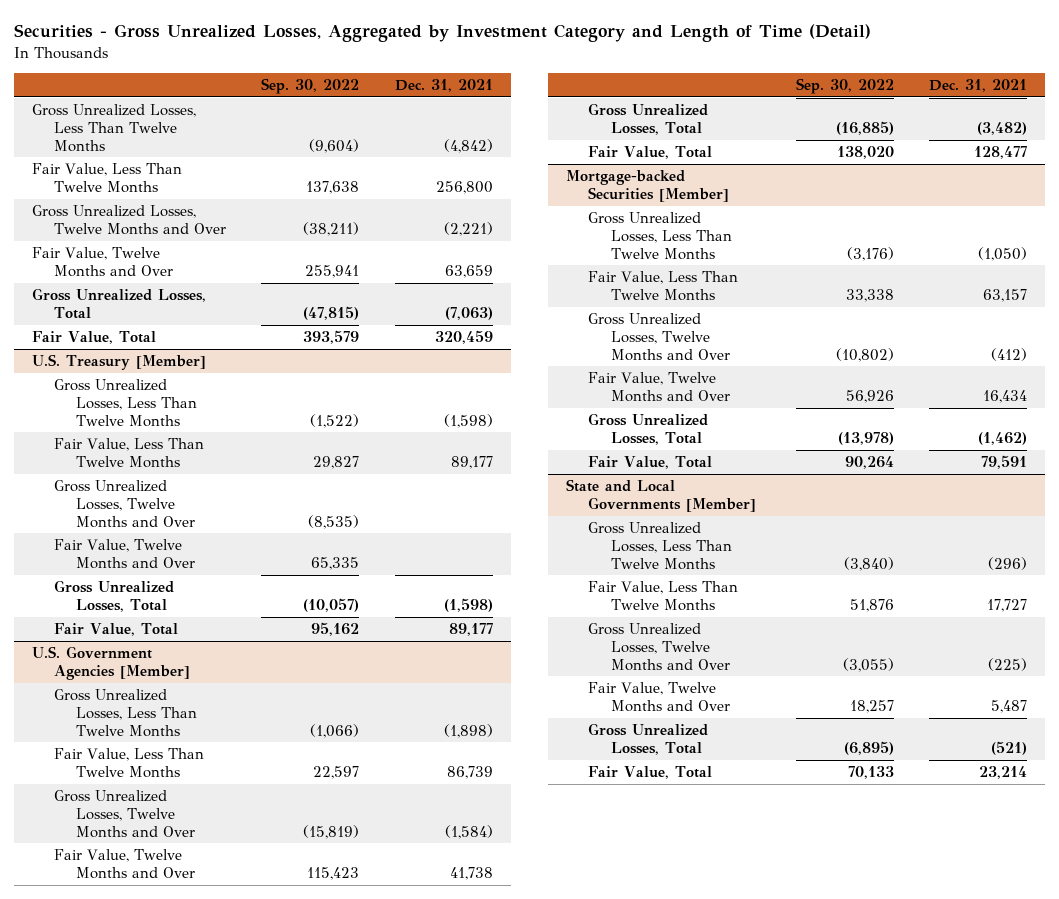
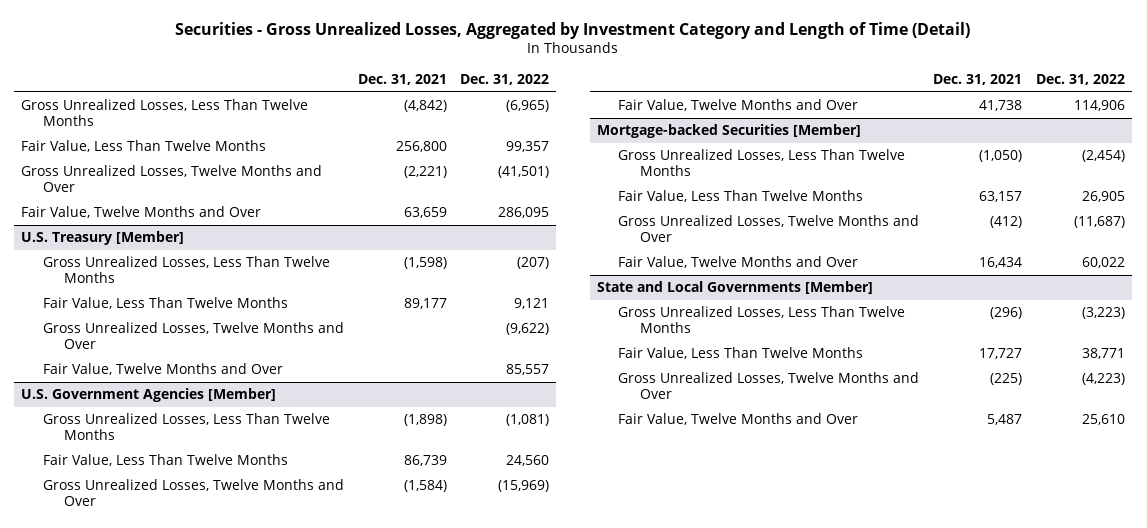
[261,77,360,94] Sep. 30, 2022 -> none
none -> [460,74,550,86] Dec. 31, 2022
[31,288,206,319] Gross Unrealized Losses, Total -> none
[31,331,156,345] Fair Value, Total -> none
[53,580,174,612] Gross Unrealized Losses, Total -> none
[53,623,178,637] Fair Value, Total -> none
[588,103,709,135] Gross Unrealized Losses, Total -> none
[588,146,713,160] Fair Value, Total -> none
[588,413,709,445] Gross Unrealized Losses, Total -> none
[588,456,713,470] Fair Value, Total -> none
[588,723,709,755] Gross Unrealized Losses, Total -> none
[588,766,713,780] Fair Value, Total -> none

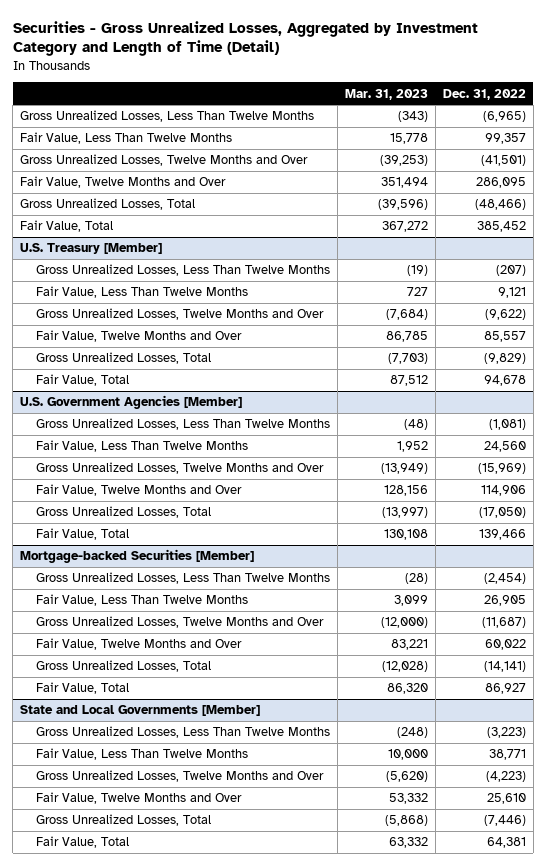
[357,74,447,86] Dec. 31, 2021 -> none
none -> [344,88,428,100] Mar. 31, 2023
none -> [20,198,196,211] Gross Unrealized Losses, Total
none -> [20,220,114,233] Fair Value, Total
none -> [35,352,211,365] Gross Unrealized Losses, Total
none -> [35,374,129,387] Fair Value, Total
none -> [35,506,211,519] Gross Unrealized Losses, Total
none -> [35,528,129,541] Fair Value, Total
none -> [35,660,211,673] Gross Unrealized Losses, Total
none -> [35,682,129,695] Fair Value, Total
none -> [35,814,211,827] Gross Unrealized Losses, Total
none -> [35,836,129,849] Fair Value, Total

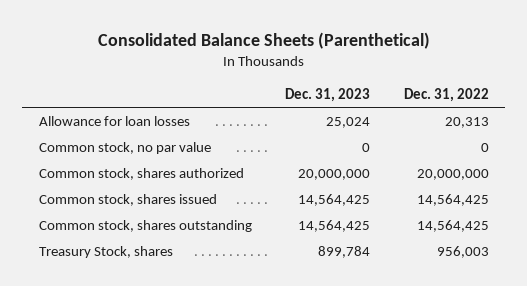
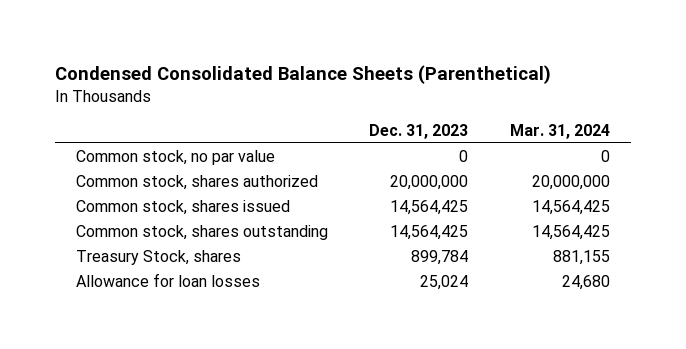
[97,31,430,49] Consolidated Balance Sheets (Parenthetical) -> [55,65,552,85] Condensed Consolidated Balance Sheets (Parenthetical)
[403,88,489,103] Dec. 31, 2022 -> none
none -> [509,124,610,140] Mar. 31, 2024
[38,115,190,126] Allowance for loan losses -> [75,273,260,288] Allowance for loan losses

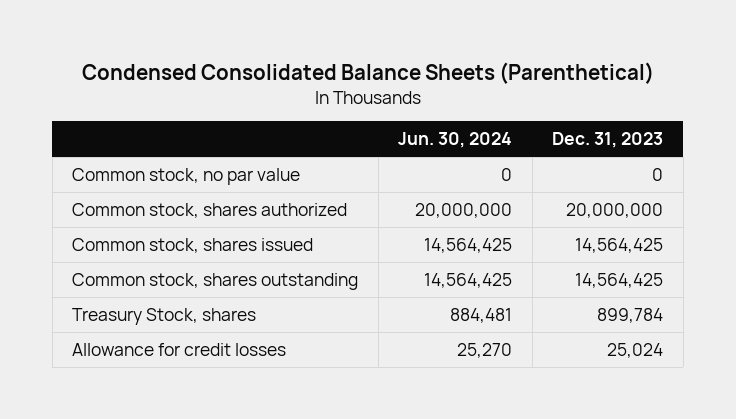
[509,124,610,140] Mar. 31, 2024 -> none
none -> [398,132,513,149] Jun. 30, 2024
[75,273,260,288] Allowance for loan losses -> [72,342,287,356] Allowance for credit losses

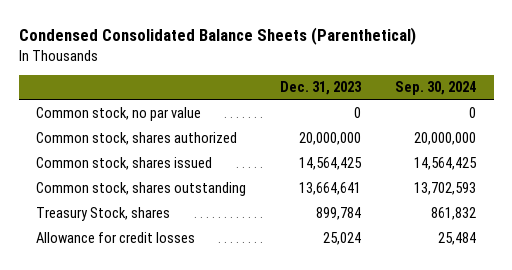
[398,132,513,149] Jun. 30, 2024 -> none
none -> [395,81,477,96] Sep. 30, 2024
[575,272,664,288] 14,564,425 -> [299,182,362,196] 13,664,641

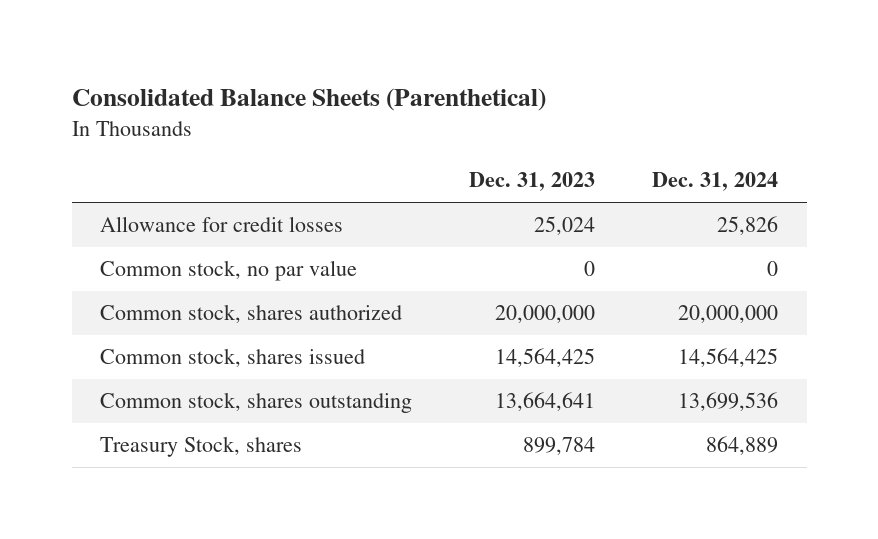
[18,27,416,46] Condensed Consolidated Balance Sheets (Parenthetical) -> [71,88,546,112] Consolidated Balance Sheets (Parenthetical)
[395,81,477,96] Sep. 30, 2024 -> none
none -> [652,172,779,192] Dec. 31, 2024
[35,232,195,244] Allowance for credit losses -> [100,216,344,233] Allowance for credit losses

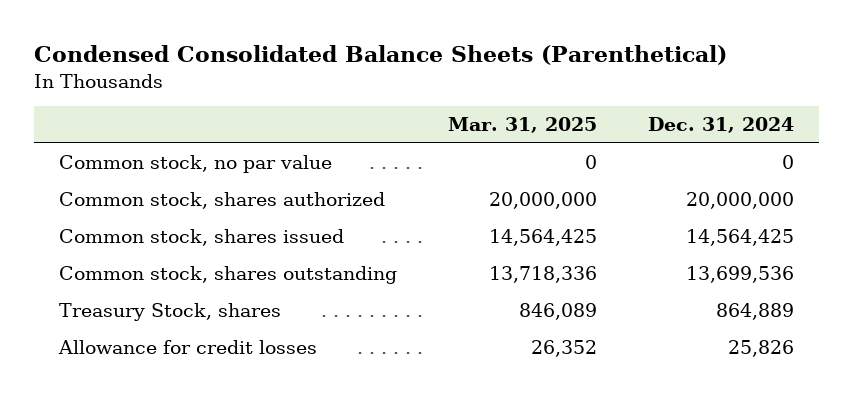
[71,88,546,112] Consolidated Balance Sheets (Parenthetical) -> [33,45,727,66] Condensed Consolidated Balance Sheets (Parenthetical)
[469,172,596,192] Dec. 31, 2023 -> none
none -> [448,117,598,134] Mar. 31, 2025
[100,216,344,233] Allowance for credit losses -> [58,340,318,355] Allowance for credit losses

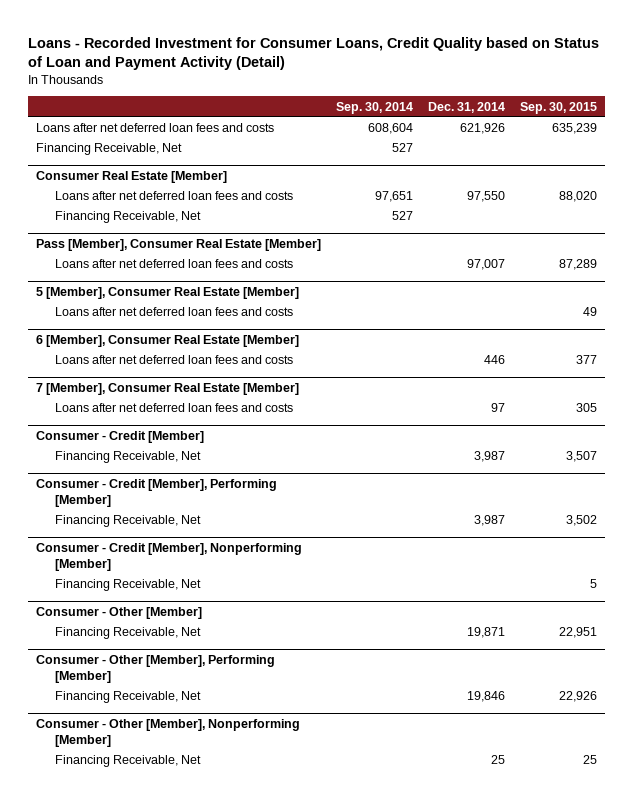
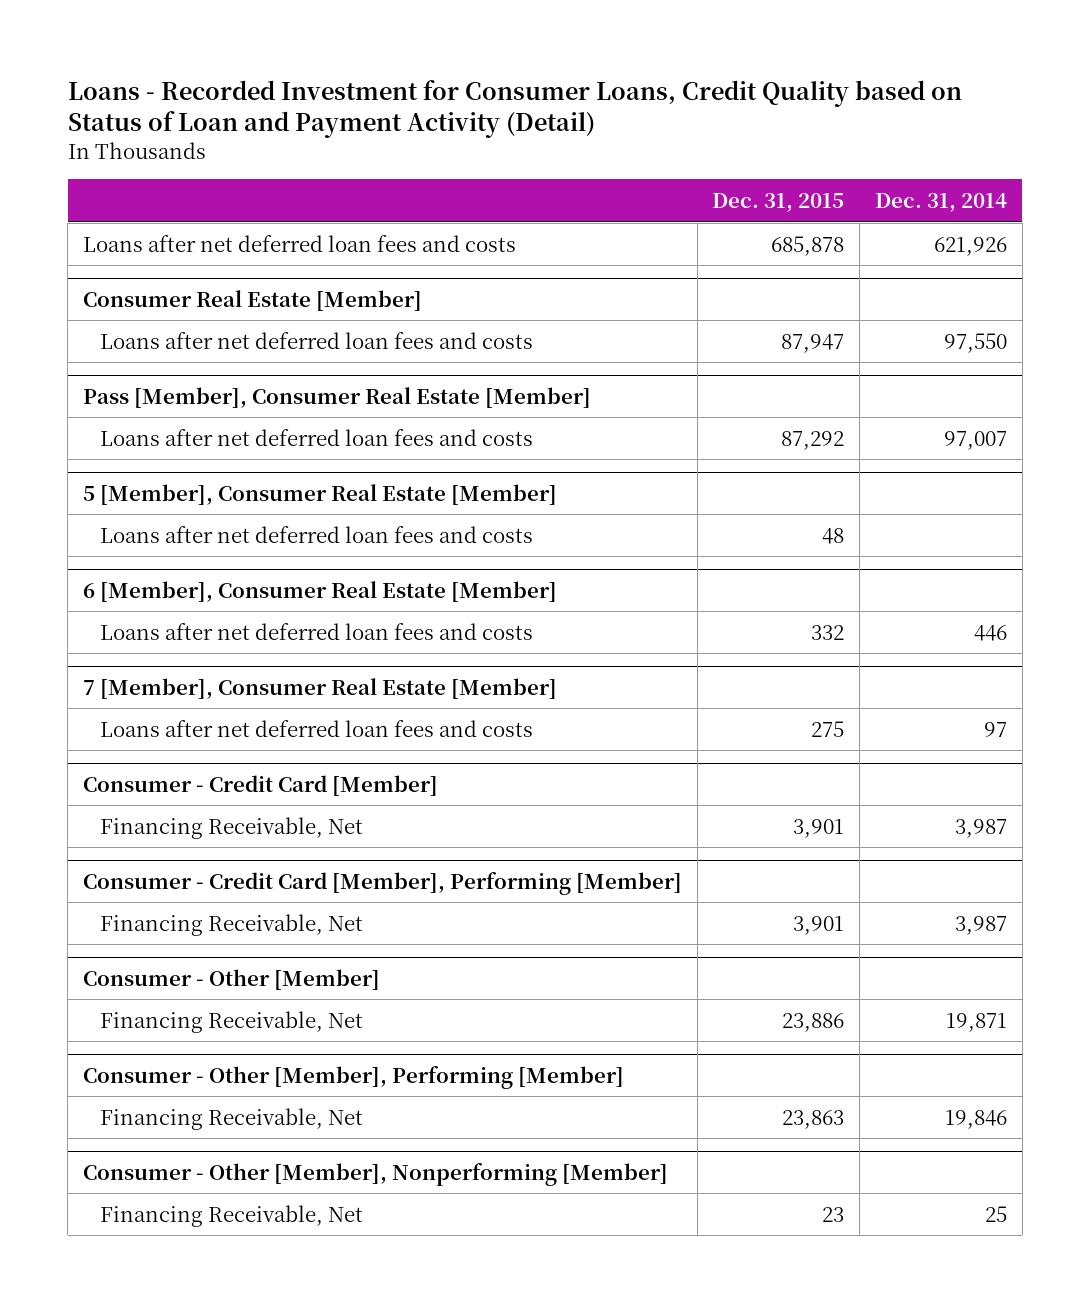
[335,101,413,114] Sep. 30, 2014 -> none
[520,101,598,114] Sep. 30, 2015 -> none
none -> [712,193,845,213] Dec. 31, 2015
[35,143,182,156] Financing Receivable, Net -> none
[54,211,201,224] Financing Receivable, Net -> none
[35,431,204,444] Consumer - Credit [Member] -> [82,774,438,796] Consumer - Credit Card [Member]
[35,479,277,508] Consumer - Credit [Member], Performing [Member] -> [82,871,682,895] Consumer - Credit Card [Member], Performing [Member]
[35,543,302,572] Consumer - Credit [Member], Nonperforming [Member] -> none
[54,579,201,592] Financing Receivable, Net -> none

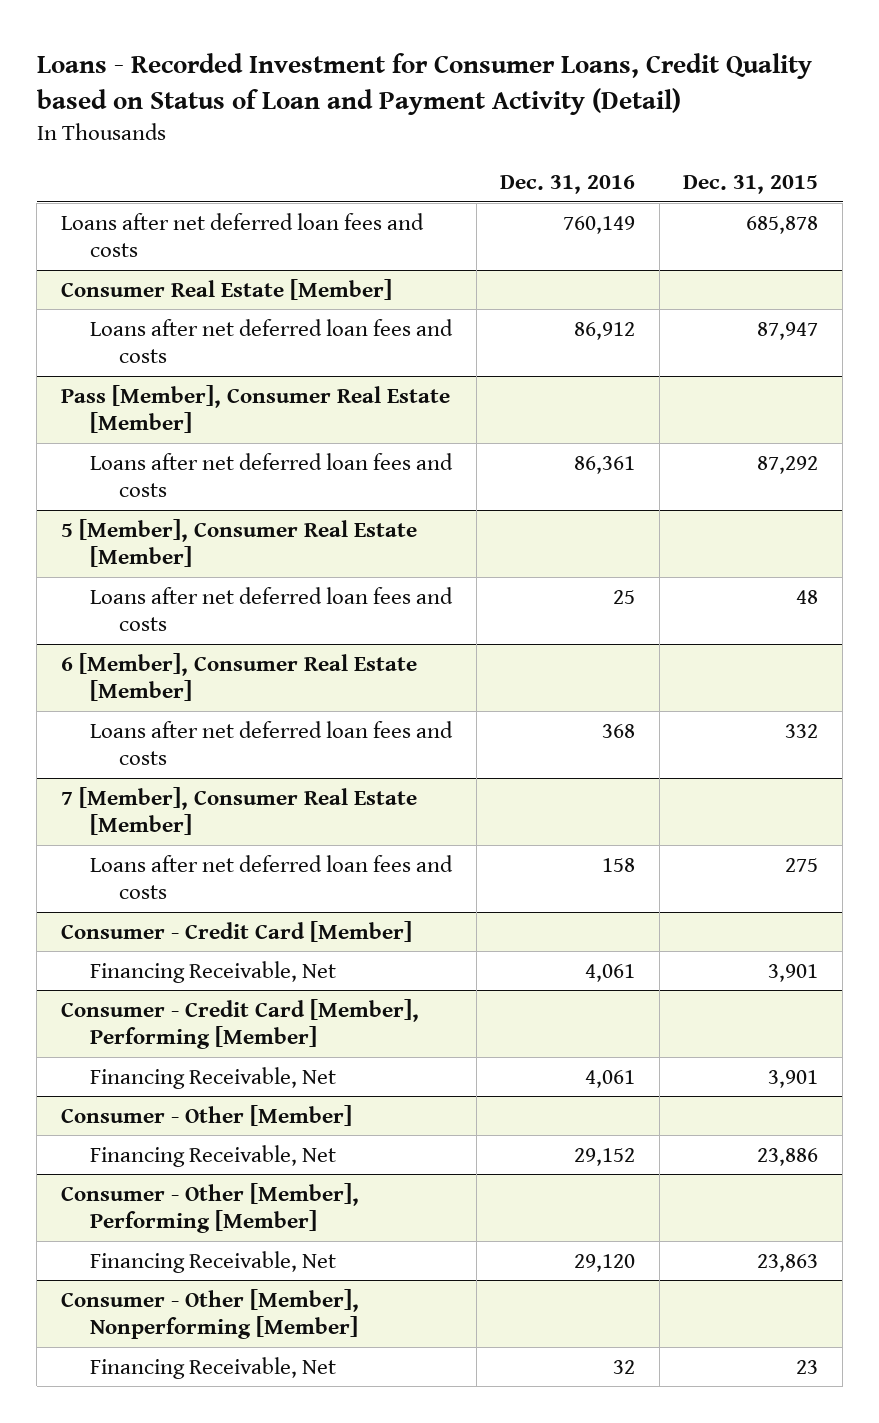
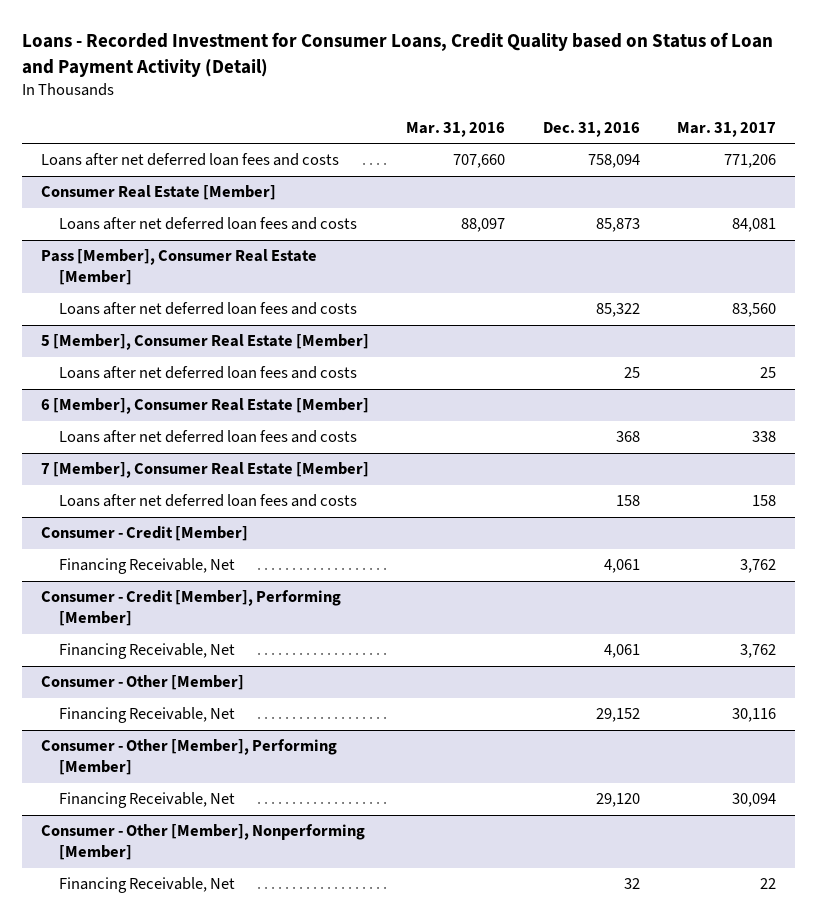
[683,175,819,195] Dec. 31, 2015 -> none
none -> [406,121,506,137] Mar. 31, 2016
none -> [677,121,777,137] Mar. 31, 2017
[563,215,636,234] 760,149 -> [587,154,640,169] 758,094
[574,321,636,340] 86,912 -> [595,218,640,233] 85,873
[574,455,636,474] 86,361 -> [595,303,640,318] 85,322
[61,920,413,942] Consumer - Credit Card [Member] -> [40,526,248,542] Consumer - Credit [Member]
[61,998,420,1050] Consumer - Credit Card [Member], Performing [Member] -> [40,590,341,627] Consumer - Credit [Member], Performing [Member]

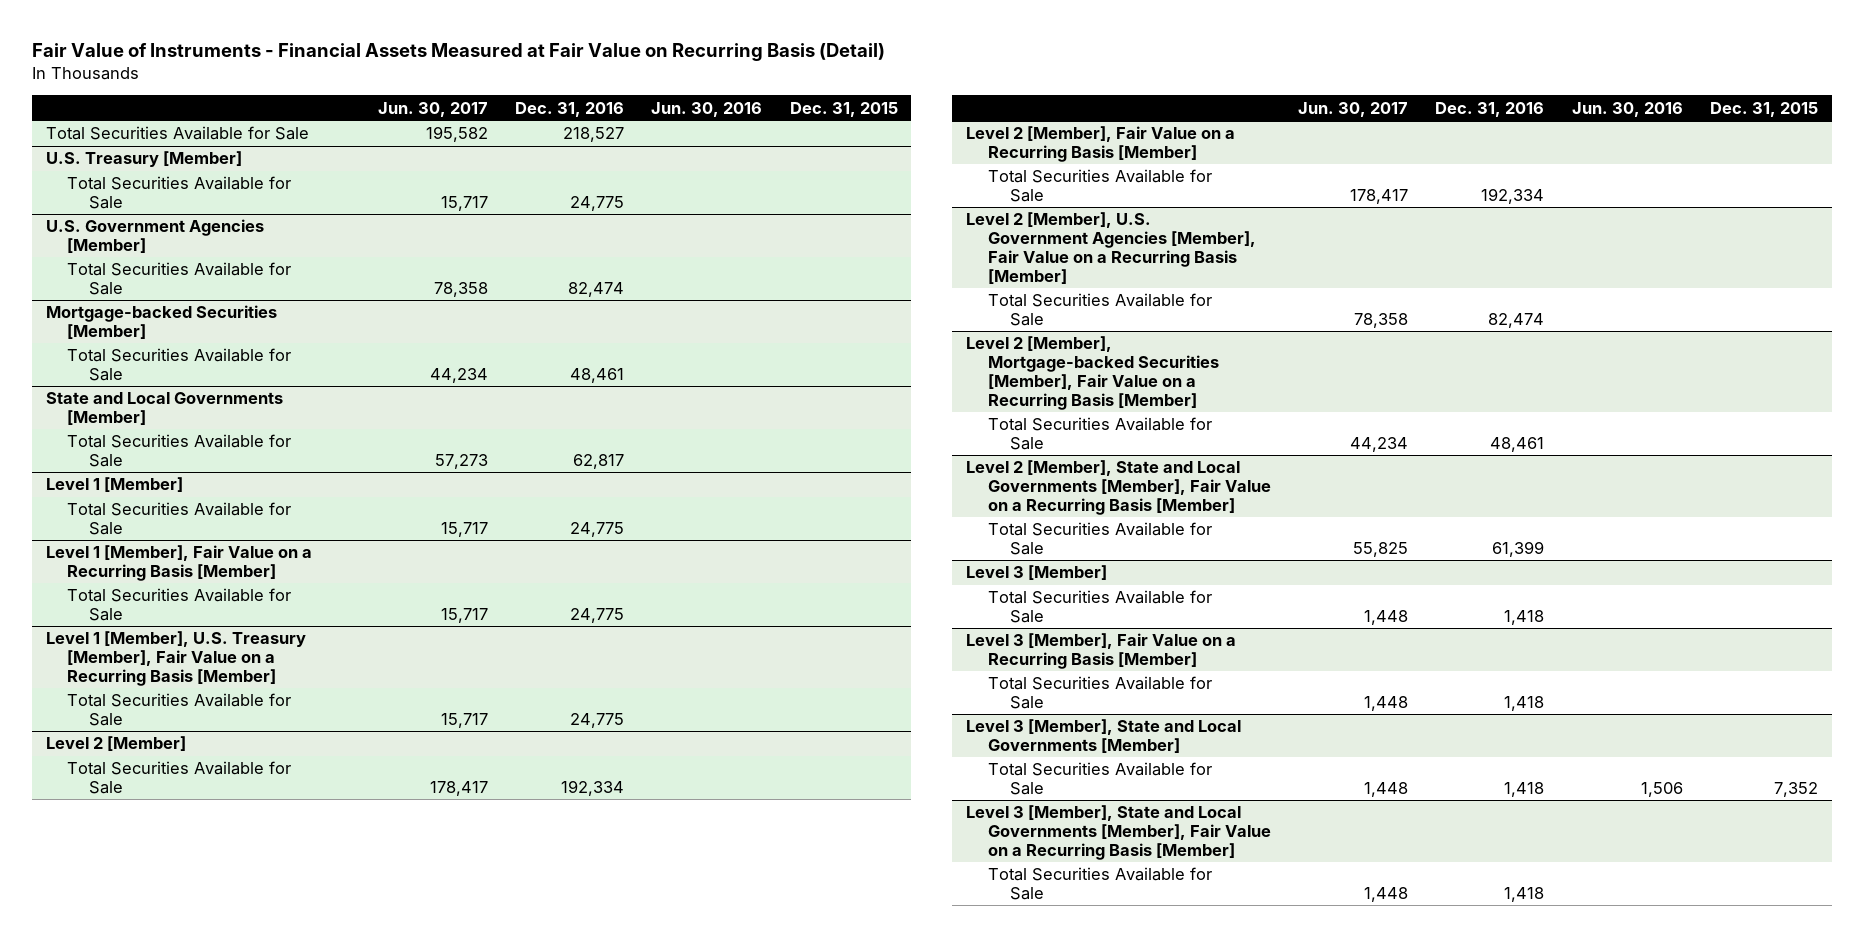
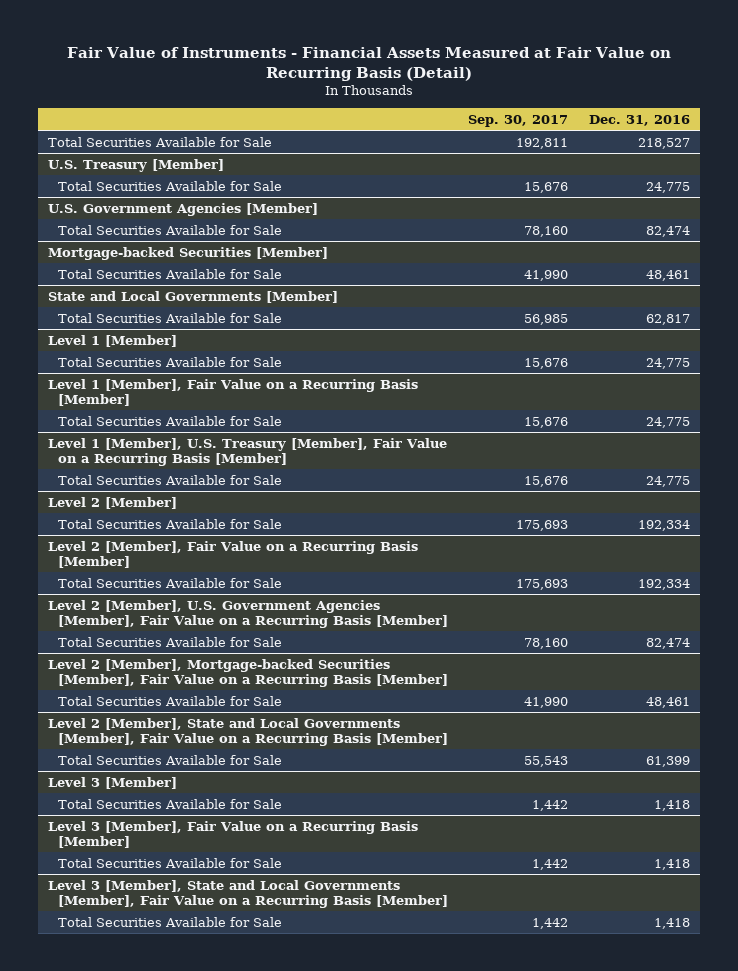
[377,101,488,117] Jun. 30, 2017 -> none
[651,101,763,117] Jun. 30, 2016 -> none
[789,101,898,117] Dec. 31, 2015 -> none
none -> [468,114,569,127] Sep. 30, 2017
[965,719,1241,754] Level 3 [Member], State and Local Governments [Member] -> none
[987,762,1212,796] Total Securities Available for Sale -> none

